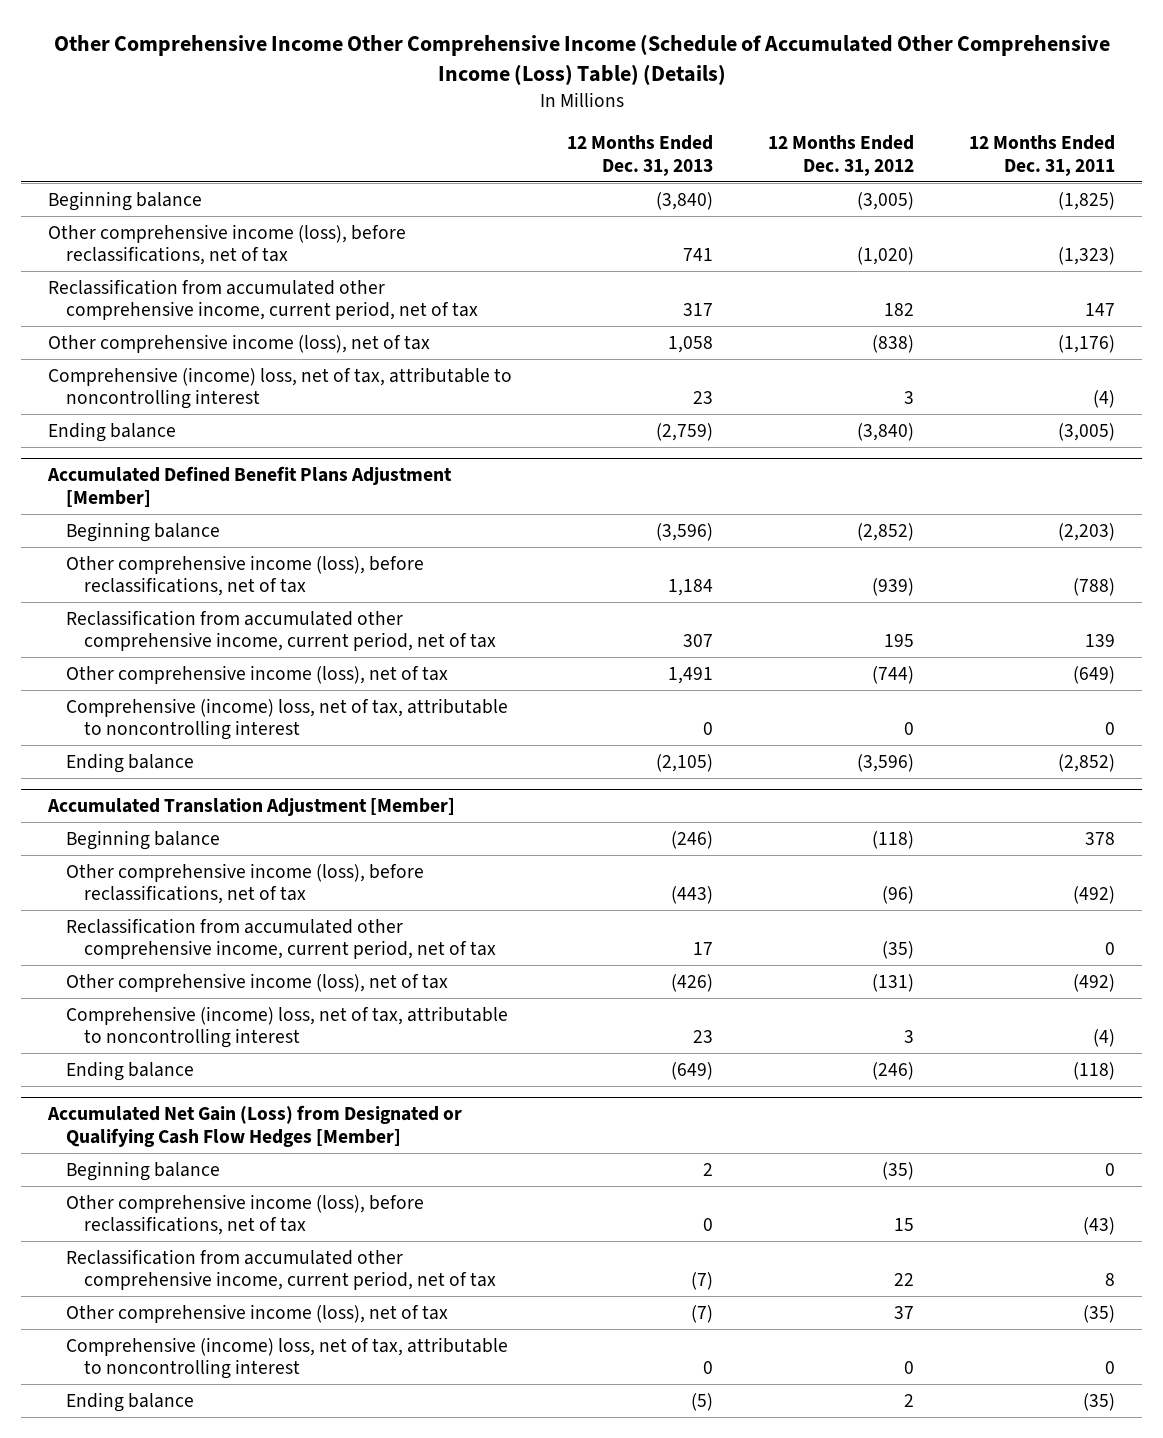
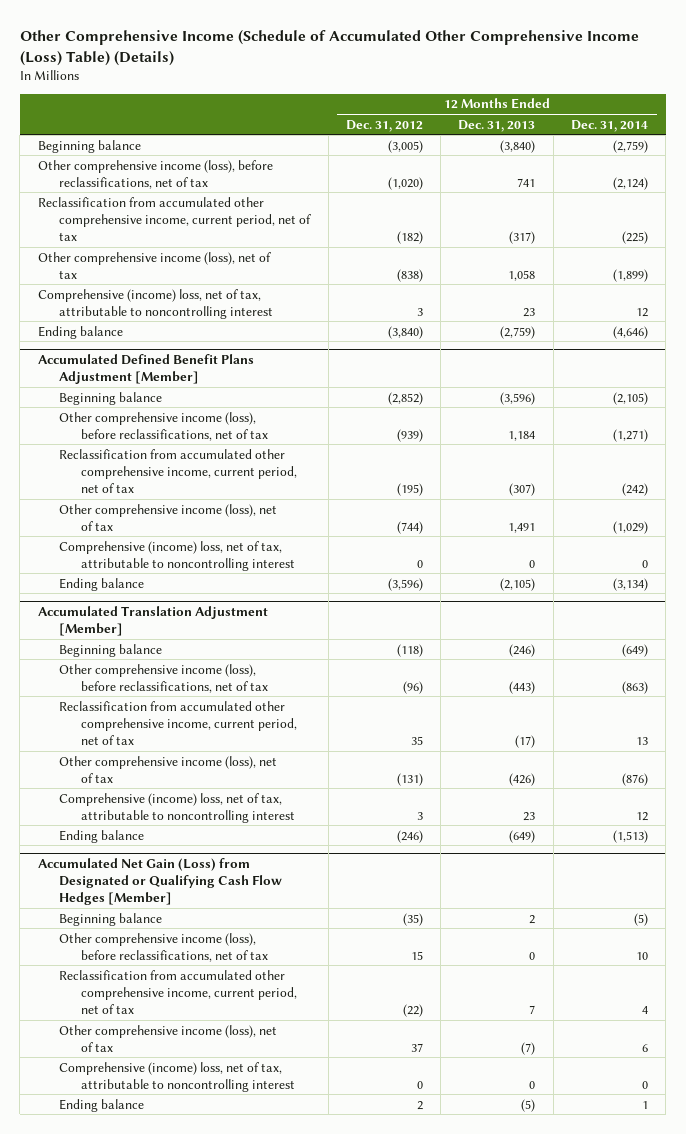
[53,33,1110,85] Other Comprehensive Income Other Comprehensive Income (Schedule of Accumulated Other Comprehensive Income (Loss) Table) (Details) -> [19,29,639,66] Other Comprehensive Income (Schedule of Accumulated Other Comprehensive Income (Loss) Table) (Details)
[968,134,1115,176] 12 Months Ended Dec. 31, 2011 -> none
none -> [570,119,648,132] Dec. 31, 2014
[683,303,714,317] 317 -> [509,230,536,244] (317)
[883,303,914,317] 182 -> [396,230,423,244] (182)
[683,634,714,648] 307 -> [509,482,536,496] (307)
[883,634,914,648] 195 -> [396,482,423,496] (195)
[693,942,714,956] 17 -> [515,734,536,748] (17)
[881,941,914,960] (35) -> [410,735,423,745] 35
[691,1272,714,1291] (7) -> [529,1004,536,1014] 7
[893,1273,914,1287] 22 -> [402,1003,423,1017] (22)

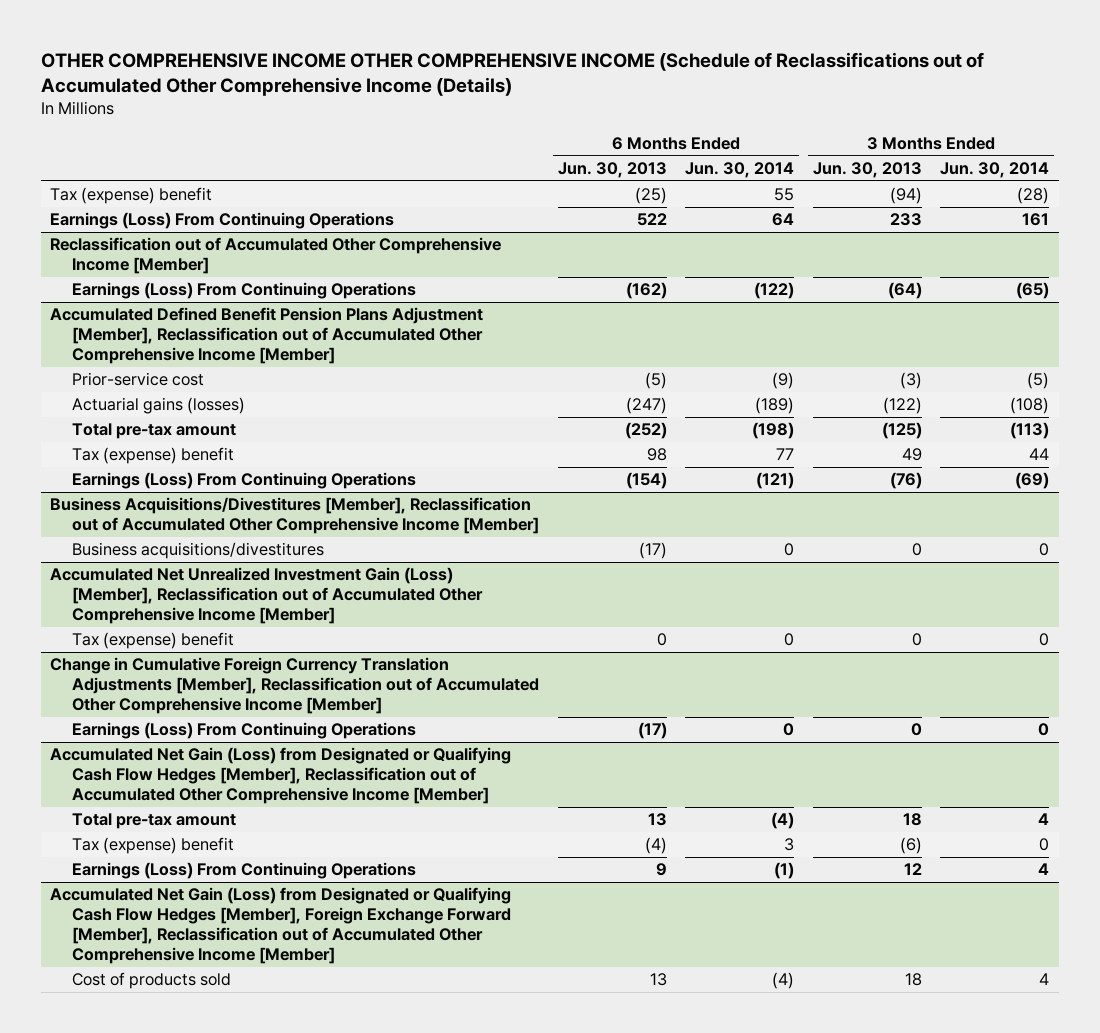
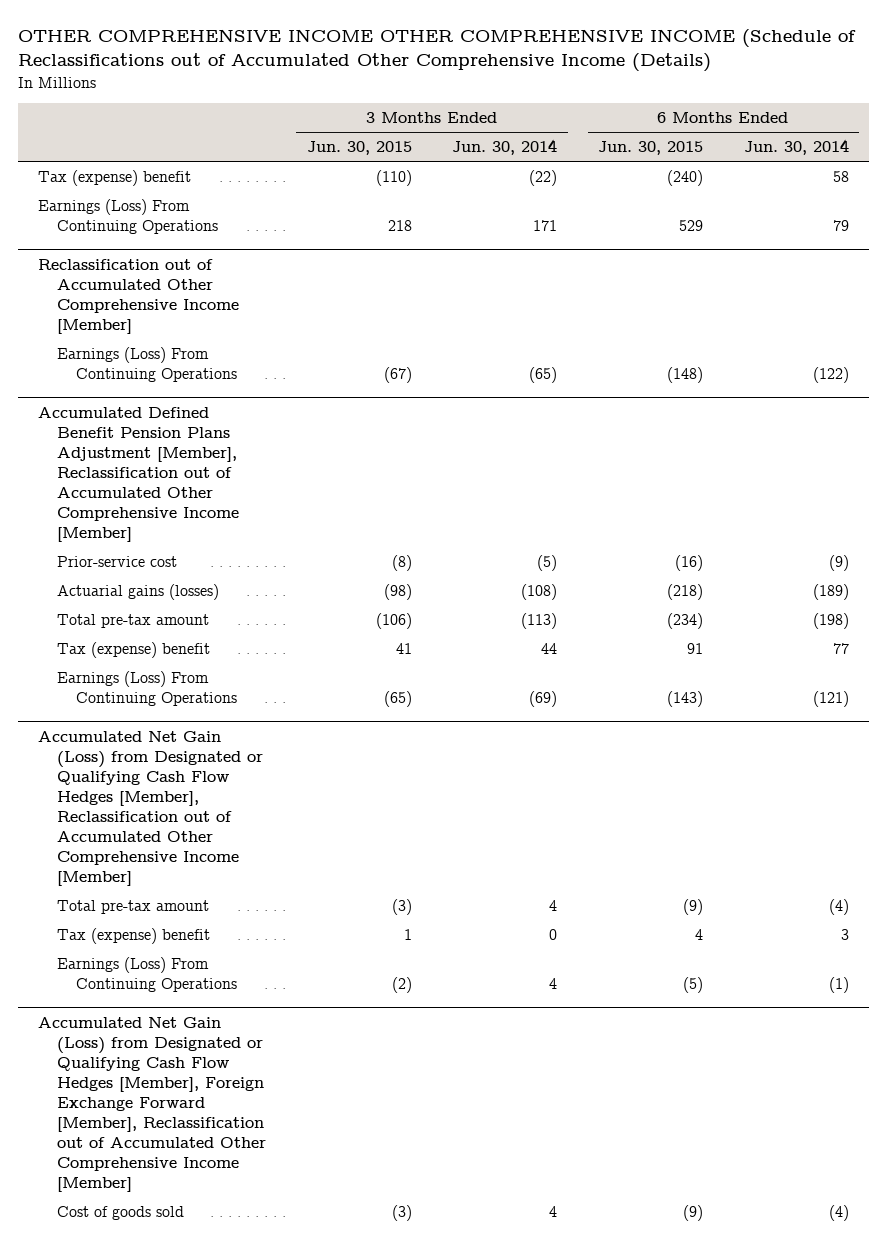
[557,162,667,179] Jun. 30, 2013 -> none
[812,162,922,179] Jun. 30, 2013 -> none
none -> [306,141,412,156] Jun. 30, 2015
none -> [598,141,704,156] Jun. 30, 2015
[774,188,795,202] 55 -> [832,170,849,182] 58
[1017,187,1050,205] (28) -> [529,169,558,186] (22)
[772,213,795,227] 64 -> [832,219,849,231] 79
[1022,213,1050,227] 161 -> [533,219,558,231] 171
[50,497,540,535] Business Acquisitions/Divestitures [Member], Reclassification out of Accumulated Other Comprehensive Income [Member] -> none
[72,542,325,560] Business acquisitions/divestitures -> none
[50,567,484,625] Accumulated Net Unrealized Investment Gain (Loss) [Member], Reclassification out of Accumulated Other Comprehensive Income [Member] -> none
[72,632,235,650] Tax (expense) benefit -> none
[50,657,540,715] Change in Cumulative Foreign Currency Translation Adjustments [Member], Reclassification out of Accumulated Other Comprehensive Income [Member] -> none
[72,722,417,740] Earnings (Loss) From Continuing Operations -> none
[72,972,232,990] Cost of products sold -> [56,1205,184,1220] Cost of goods sold

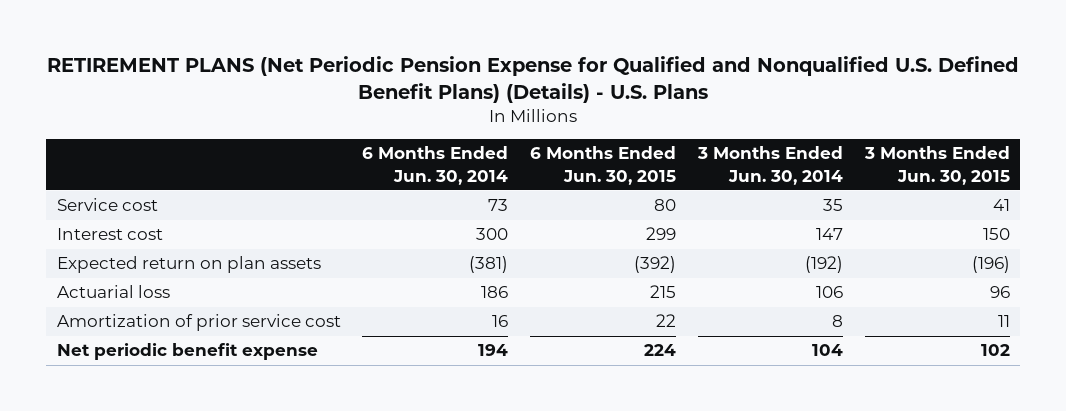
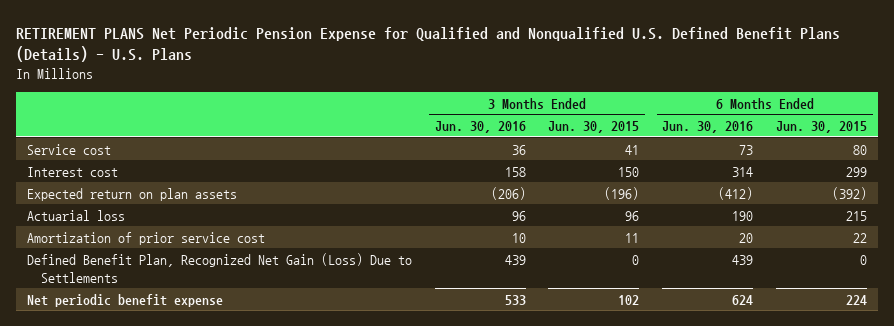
[47,56,1020,103] RETIREMENT PLANS (Net Periodic Pension Expense for Qualified and Nonqualified U.S. Defined Benefit Plans) (Details) - U.S. Plans -> [15,26,840,63] RETIREMENT PLANS Net Periodic Pension Expense for Qualified and Nonqualified U.S. Defined Benefit Plans (Details) - U.S. Plans
[362,146,509,185] 6 Months Ended Jun. 30, 2014 -> none
[696,146,843,185] 3 Months Ended Jun. 30, 2014 -> none
none -> [434,121,526,134] Jun. 30, 2016
none -> [662,121,754,134] Jun. 30, 2016
none -> [26,252,412,283] Defined Benefit Plan, Recognized Net Gain (Loss) Due to Settlements

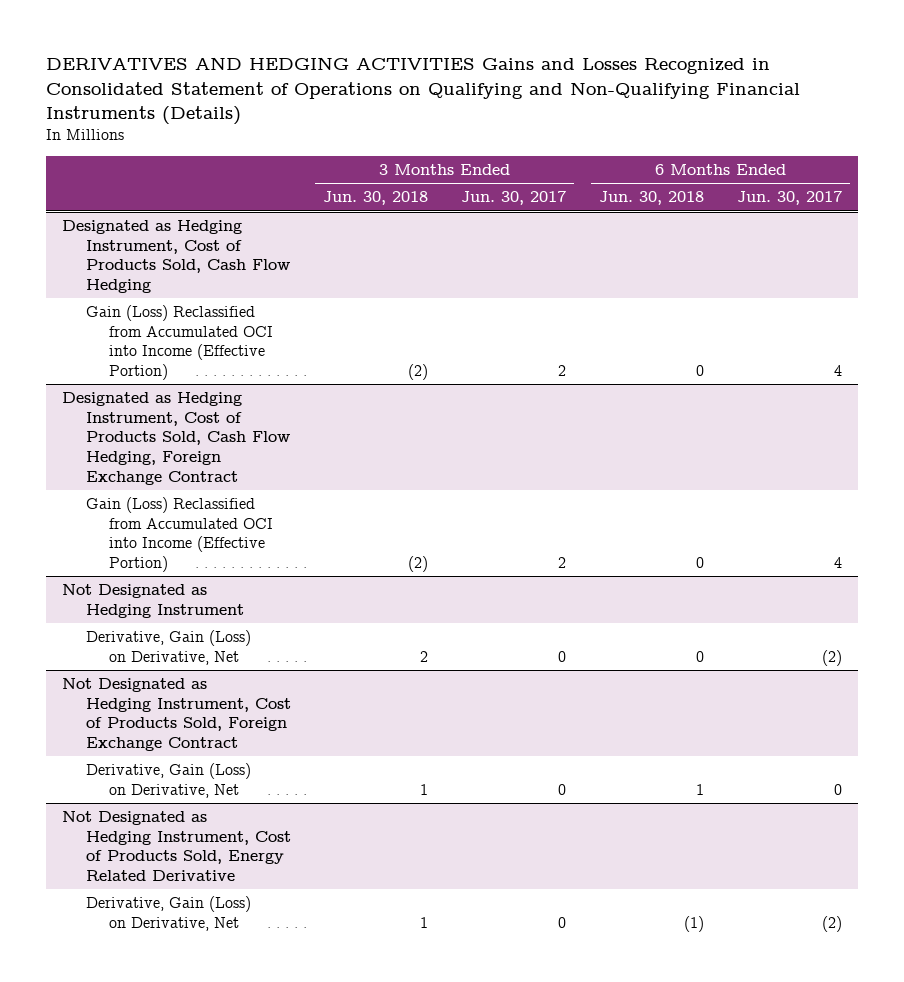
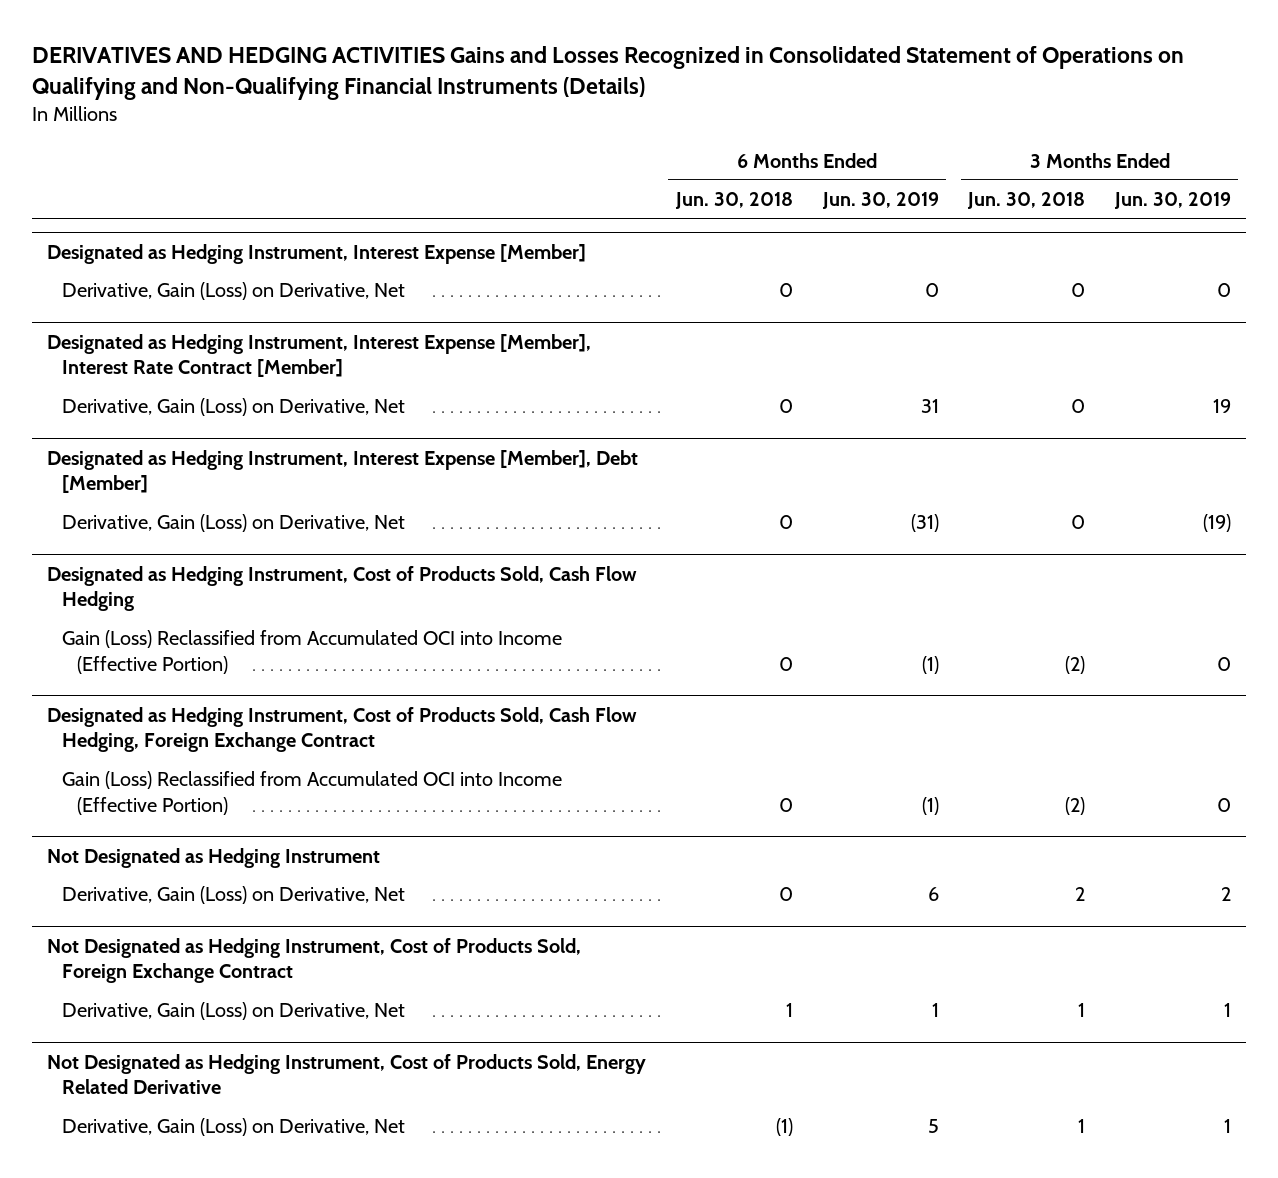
[461,191,567,206] Jun. 30, 2017 -> none
[736,191,842,206] Jun. 30, 2017 -> none
none -> [821,192,939,210] Jun. 30, 2019
none -> [1114,192,1232,210] Jun. 30, 2019
none -> [47,243,587,264] Designated as Hedging Instrument, Interest Expense [Member]
none -> [62,282,406,301] Derivative, Gain (Loss) on Derivative, Net
none -> [47,333,592,378] Designated as Hedging Instrument, Interest Expense [Member], Interest Rate Contract [Member]
none -> [62,398,406,417] Derivative, Gain (Loss) on Derivative, Net
none -> [47,449,639,494] Designated as Hedging Instrument, Interest Expense [Member], Debt [Member]
none -> [62,514,406,533] Derivative, Gain (Loss) on Derivative, Net

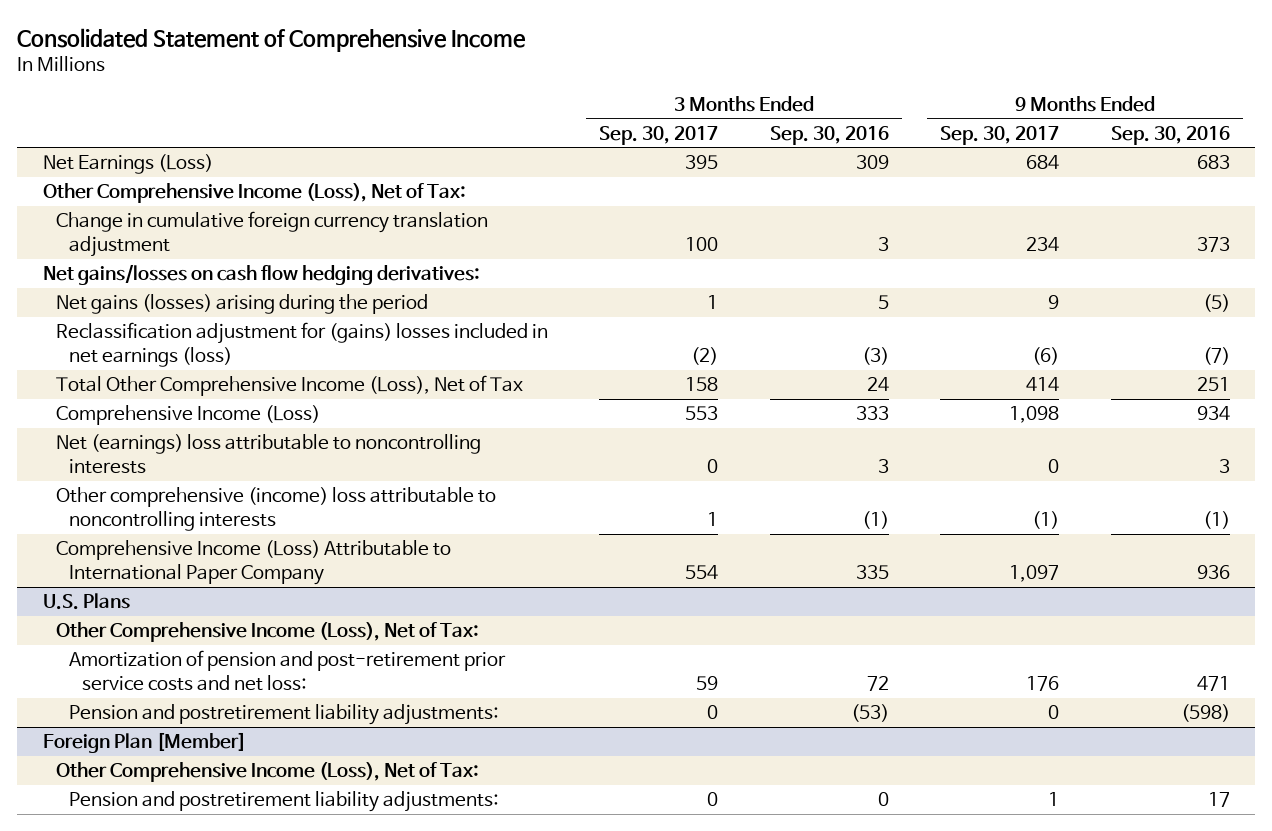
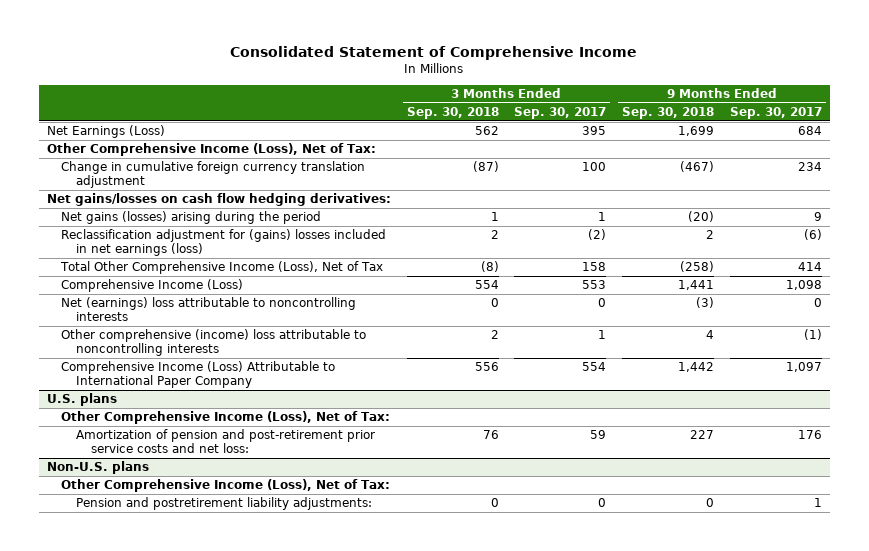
[769,125,889,145] Sep. 30, 2016 -> none
[1110,125,1230,145] Sep. 30, 2016 -> none
none -> [406,107,499,120] Sep. 30, 2018
none -> [622,107,715,120] Sep. 30, 2018
[42,593,130,611] U.S. Plans -> [46,393,117,407] U.S. plans
[68,704,499,726] Pension and postretirement liability adjustments: -> none
[42,732,246,754] Foreign Plan [Member] -> [46,461,149,475] Non-U.S. plans

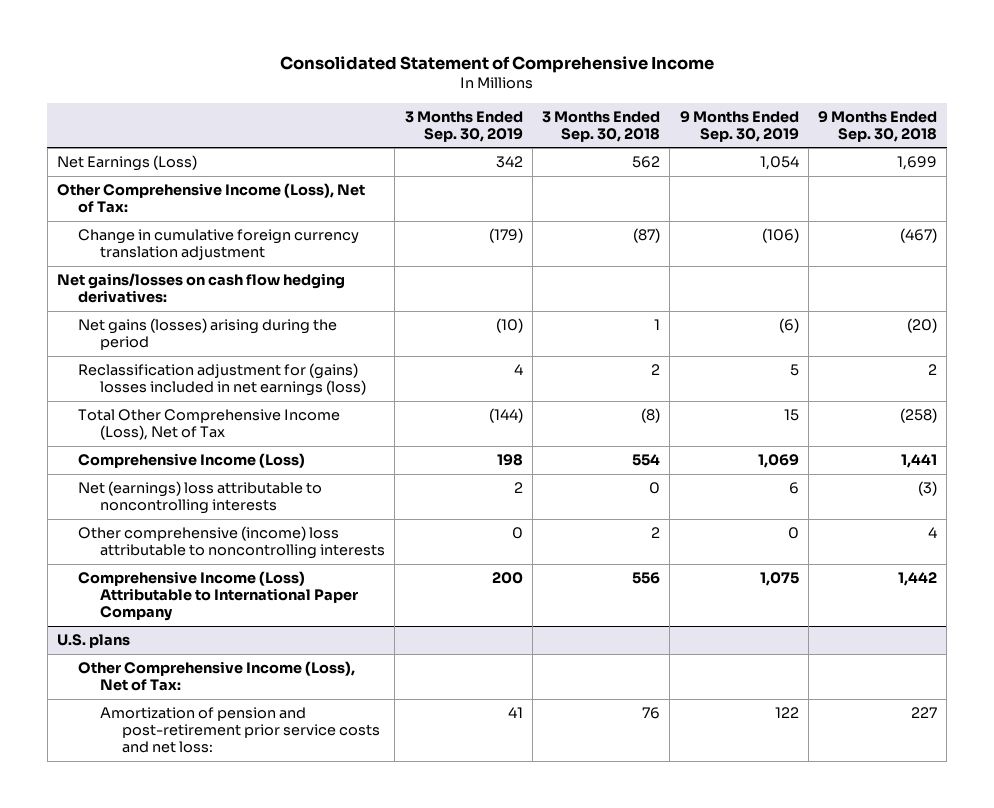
[514,107,607,120] Sep. 30, 2017 -> none
[729,107,822,120] Sep. 30, 2017 -> none
none -> [404,110,523,142] 3 Months Ended Sep. 30, 2019
none -> [679,110,799,142] 9 Months Ended Sep. 30, 2019
[46,461,149,475] Non-U.S. plans -> none
[61,479,391,493] Other Comprehensive Income (Loss), Net of Tax: -> none
[76,497,373,511] Pension and postretirement liability adjustments: -> none

